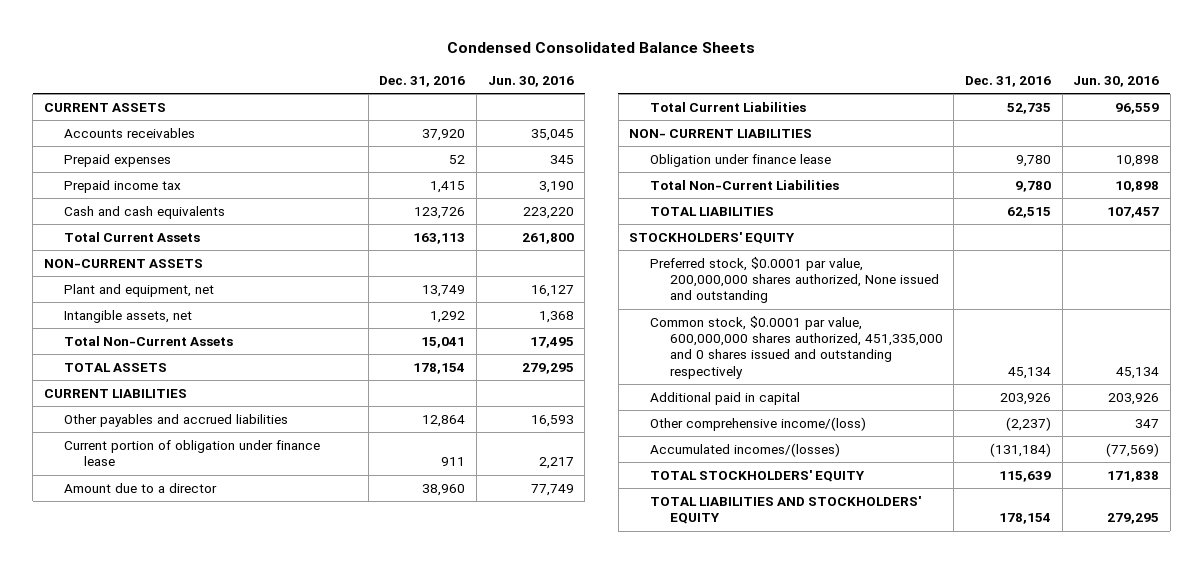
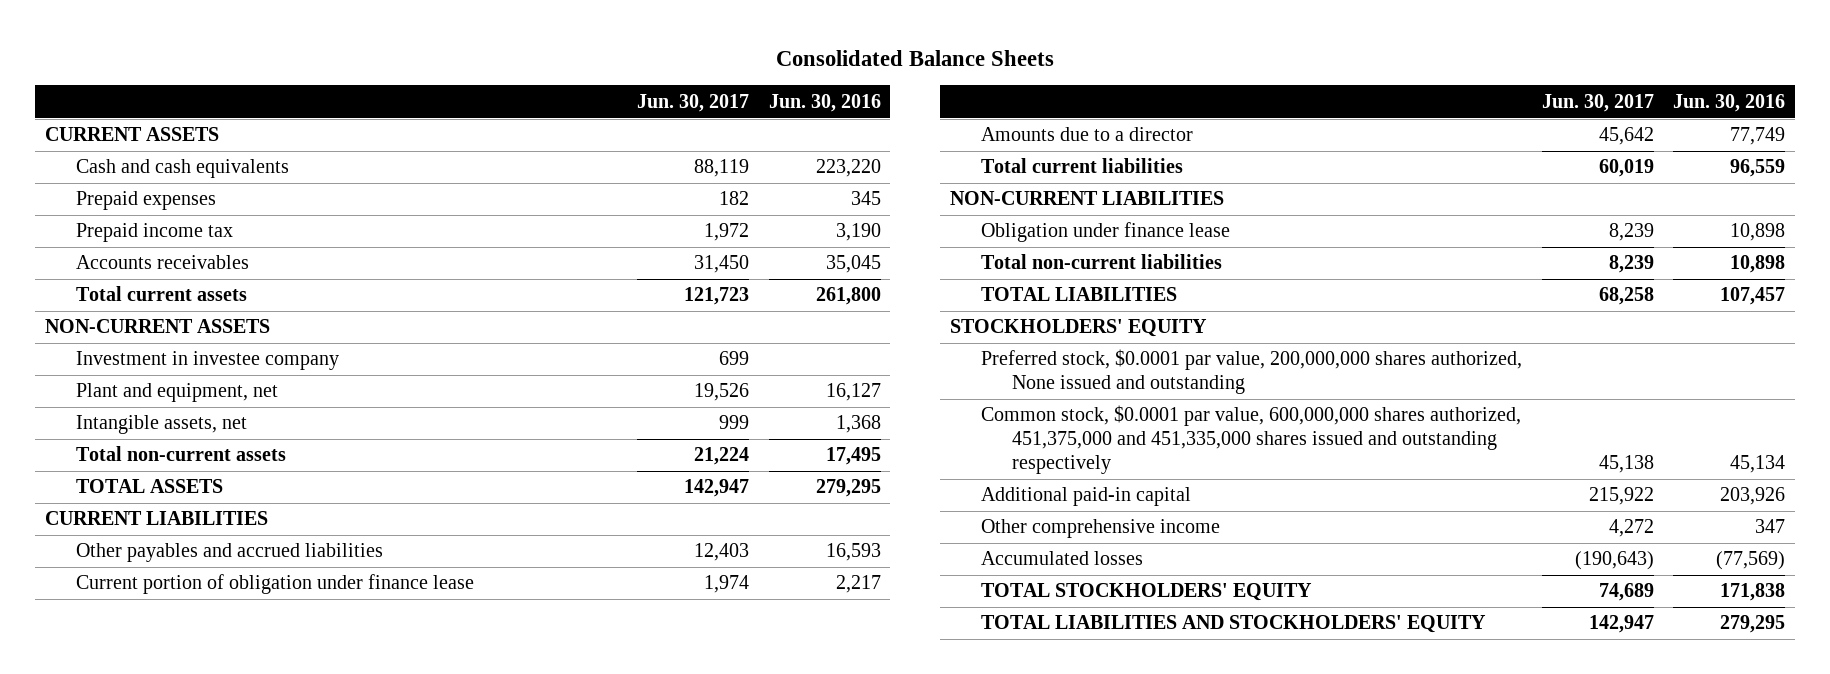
[447,42,756,54] Condensed Consolidated Balance Sheets -> [776,49,1055,66] Consolidated Balance Sheets
[379,75,466,87] Dec. 31, 2016 -> none
none -> [636,93,749,112] Jun. 30, 2017
[63,205,225,219] Cash and cash equivalents -> [75,159,289,179] Cash and cash equivalents
[63,127,195,138] Accounts receivables -> [75,255,249,270] Accounts receivables
[63,231,200,242] Total Current Assets -> [75,286,247,302] Total current assets
none -> [75,351,339,371] Investment in investee company
[63,335,233,346] Total Non-Current Assets -> [75,446,286,462] Total non-current assets
[63,482,217,493] Amount due to a director -> [980,127,1193,142] Amounts due to a director
[649,101,806,112] Total Current Liabilities -> [980,158,1183,174] Total current liabilities
[629,128,813,138] NON- CURRENT LIABILITIES -> [949,191,1224,206] NON-CURRENT LIABILITIES
[649,179,839,190] Total Non-Current Liabilities -> [980,254,1222,270] Total non-current liabilities
[649,315,943,379] Common stock, $0.0001 par value, 600,000,000 shares authorized, 451,335,000 and 0 shares issued and outstanding respectively -> [980,405,1521,475] Common stock, $0.0001 par value, 600,000,000 shares authorized, 451,375,000 and 451,335,000 shares issued and outstanding respectively
[649,391,800,405] Additional paid in capital -> [980,487,1191,507] Additional paid-in capital
[649,416,866,431] Other comprehensive income/(loss) -> [980,519,1220,539] Other comprehensive income
[649,442,840,457] Accumulated incomes/(losses) -> [980,551,1143,566] Accumulated losses

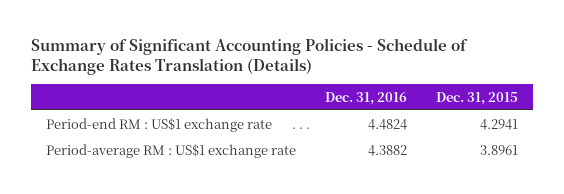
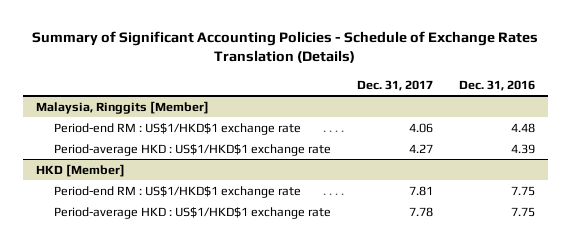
[435,91,518,105] Dec. 31, 2015 -> none
none -> [356,79,433,91] Dec. 31, 2017
none -> [35,100,209,114] Malaysia, Ringgits [Member]
[45,117,272,132] Period-end RM : US$1 exchange rate -> [53,122,301,135] Period-end RM : US$1/HKD$1 exchange rate
[367,118,407,130] 4.4824 -> [510,122,535,133] 4.48
[45,143,296,158] Period-average RM : US$1 exchange rate -> [53,143,331,156] Period-average HKD : US$1/HKD$1 exchange rate
[367,144,407,156] 4.3882 -> [510,143,535,154] 4.39
none -> [35,163,125,177] HKD [Member]
none -> [53,185,301,198] Period-end RM : US$1/HKD$1 exchange rate
none -> [53,206,331,219] Period-average HKD : US$1/HKD$1 exchange rate

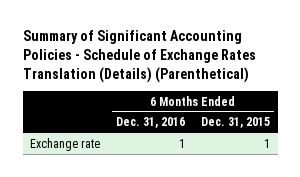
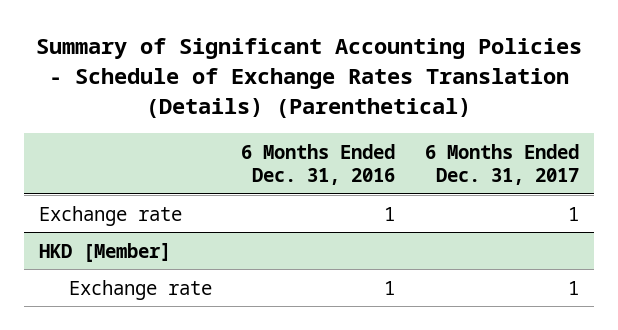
[200,117,270,129] Dec. 31, 2015 -> none
none -> [425,143,580,185] 6 Months Ended Dec. 31, 2017
none -> [39,242,172,262] HKD [Member]
none -> [68,279,212,300] Exchange rate

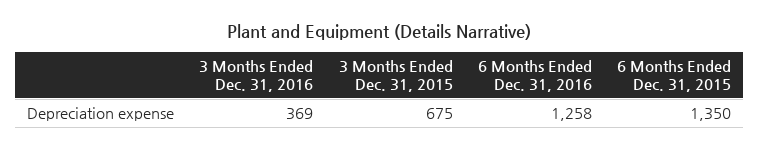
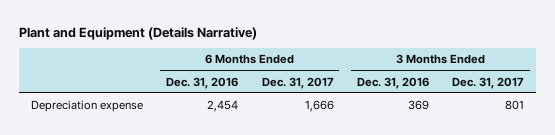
[338,59,453,92] 3 Months Ended Dec. 31, 2015 -> none
[616,59,731,92] 6 Months Ended Dec. 31, 2015 -> none
none -> [261,76,334,89] Dec. 31, 2017
none -> [452,76,525,89] Dec. 31, 2017
[550,108,592,122] 1,258 -> [207,100,239,113] 2,454

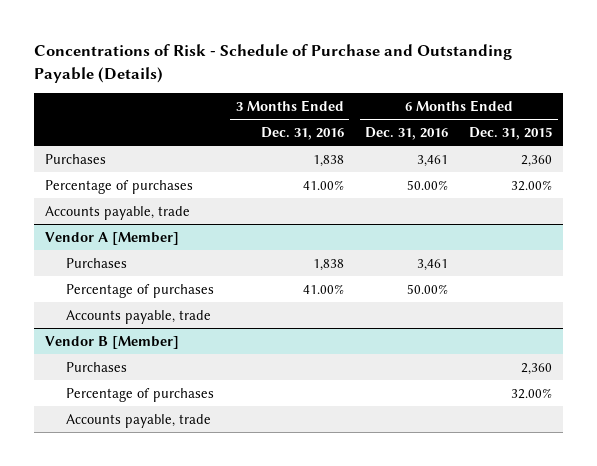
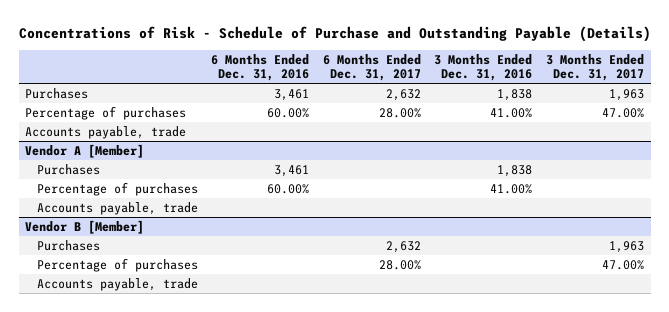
[469,126,553,140] Dec. 31, 2015 -> none
none -> [322,53,421,81] 6 Months Ended Dec. 31, 2017
none -> [545,53,644,81] 3 Months Ended Dec. 31, 2017
[407,179,449,190] 50.00% -> [267,107,310,118] 60.00%
[407,283,449,294] 50.00% -> [267,183,310,194] 60.00%

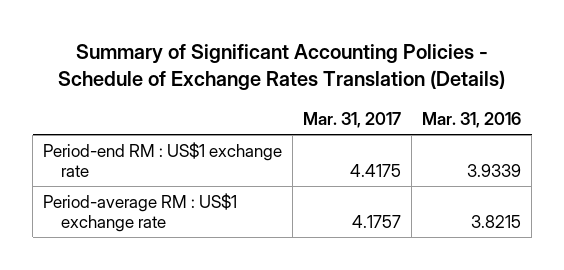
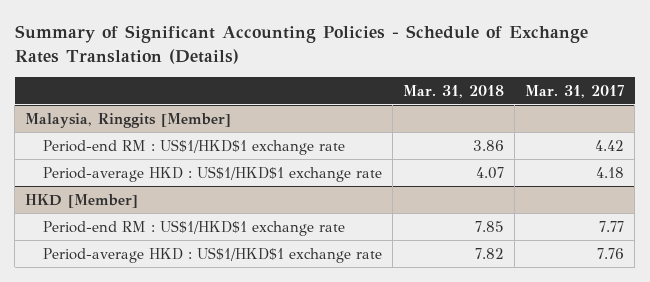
[422,112,522,129] Mar. 31, 2016 -> none
none -> [403,84,505,98] Mar. 31, 2018
none -> [25,112,232,128] Malaysia, Ringgits [Member]
[43,141,283,178] Period-end RM : US$1 exchange rate -> [43,138,346,155] Period-end RM : US$1/HKD$1 exchange rate
[350,164,402,178] 4.4175 -> [595,139,625,151] 4.42
[43,192,238,233] Period-average RM : US$1 exchange rate -> [43,165,383,182] Period-average HKD : US$1/HKD$1 exchange rate
[352,215,402,229] 4.1757 -> [596,166,625,178] 4.18
none -> [25,193,139,208] HKD [Member]
none -> [43,219,346,236] Period-end RM : US$1/HKD$1 exchange rate
none -> [43,246,383,263] Period-average HKD : US$1/HKD$1 exchange rate

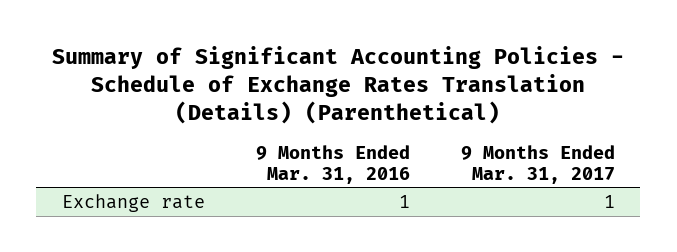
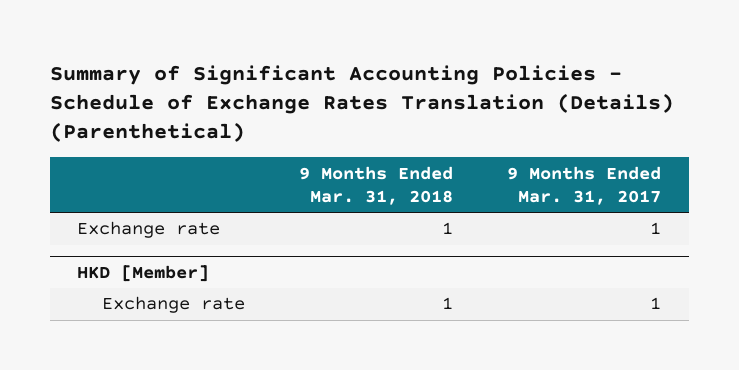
[255,144,410,184] 9 Months Ended Mar. 31, 2016 -> none
none -> [299,165,454,206] 9 Months Ended Mar. 31, 2018
none -> [77,265,210,283] HKD [Member]
none -> [101,296,245,314] Exchange rate

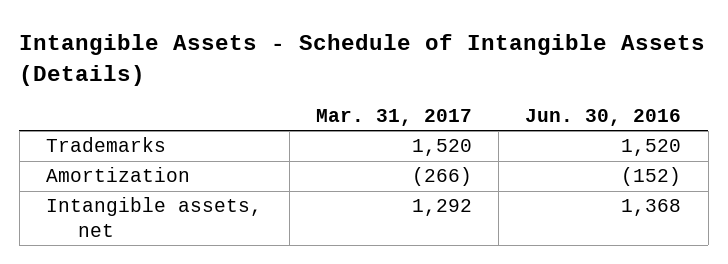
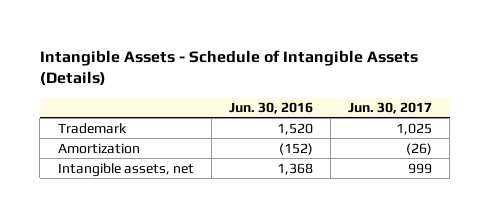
[315,108,472,126] Mar. 31, 2017 -> none
none -> [348,102,433,115] Jun. 30, 2017
[46,137,167,153] Trademarks -> [57,122,127,134] Trademark

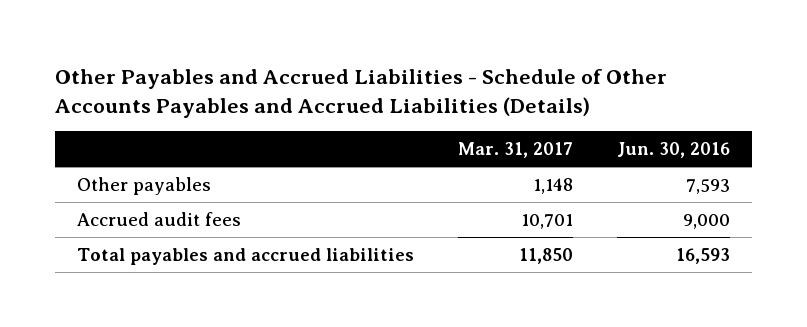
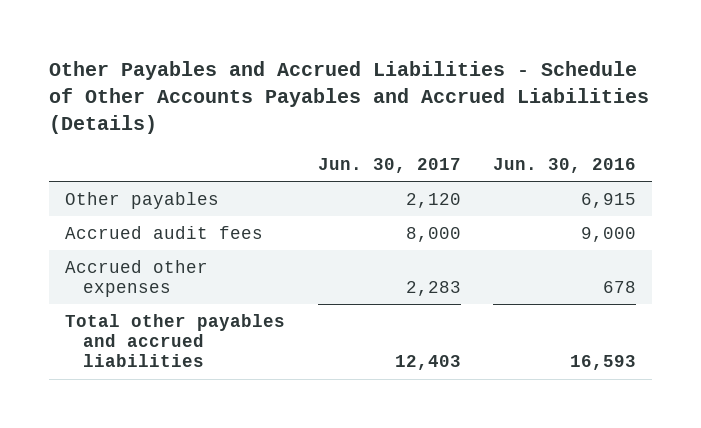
[458,142,574,159] Mar. 31, 2017 -> none
none -> [317,157,461,173] Jun. 30, 2017
[686,178,731,194] 7,593 -> [580,192,636,208] 6,915
none -> [65,259,209,297] Accrued other expenses
[77,247,415,265] Total payables and accrued liabilities -> [65,313,286,368] Total other payables and accrued liabilities

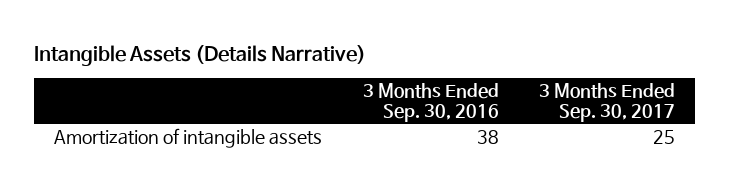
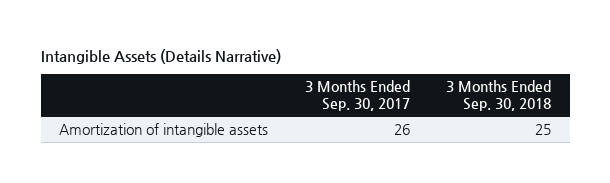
[362,82,499,123] 3 Months Ended Sep. 30, 2016 -> none
none -> [446,80,552,112] 3 Months Ended Sep. 30, 2018
[653,129,676,144] 25 -> [393,124,410,136] 26

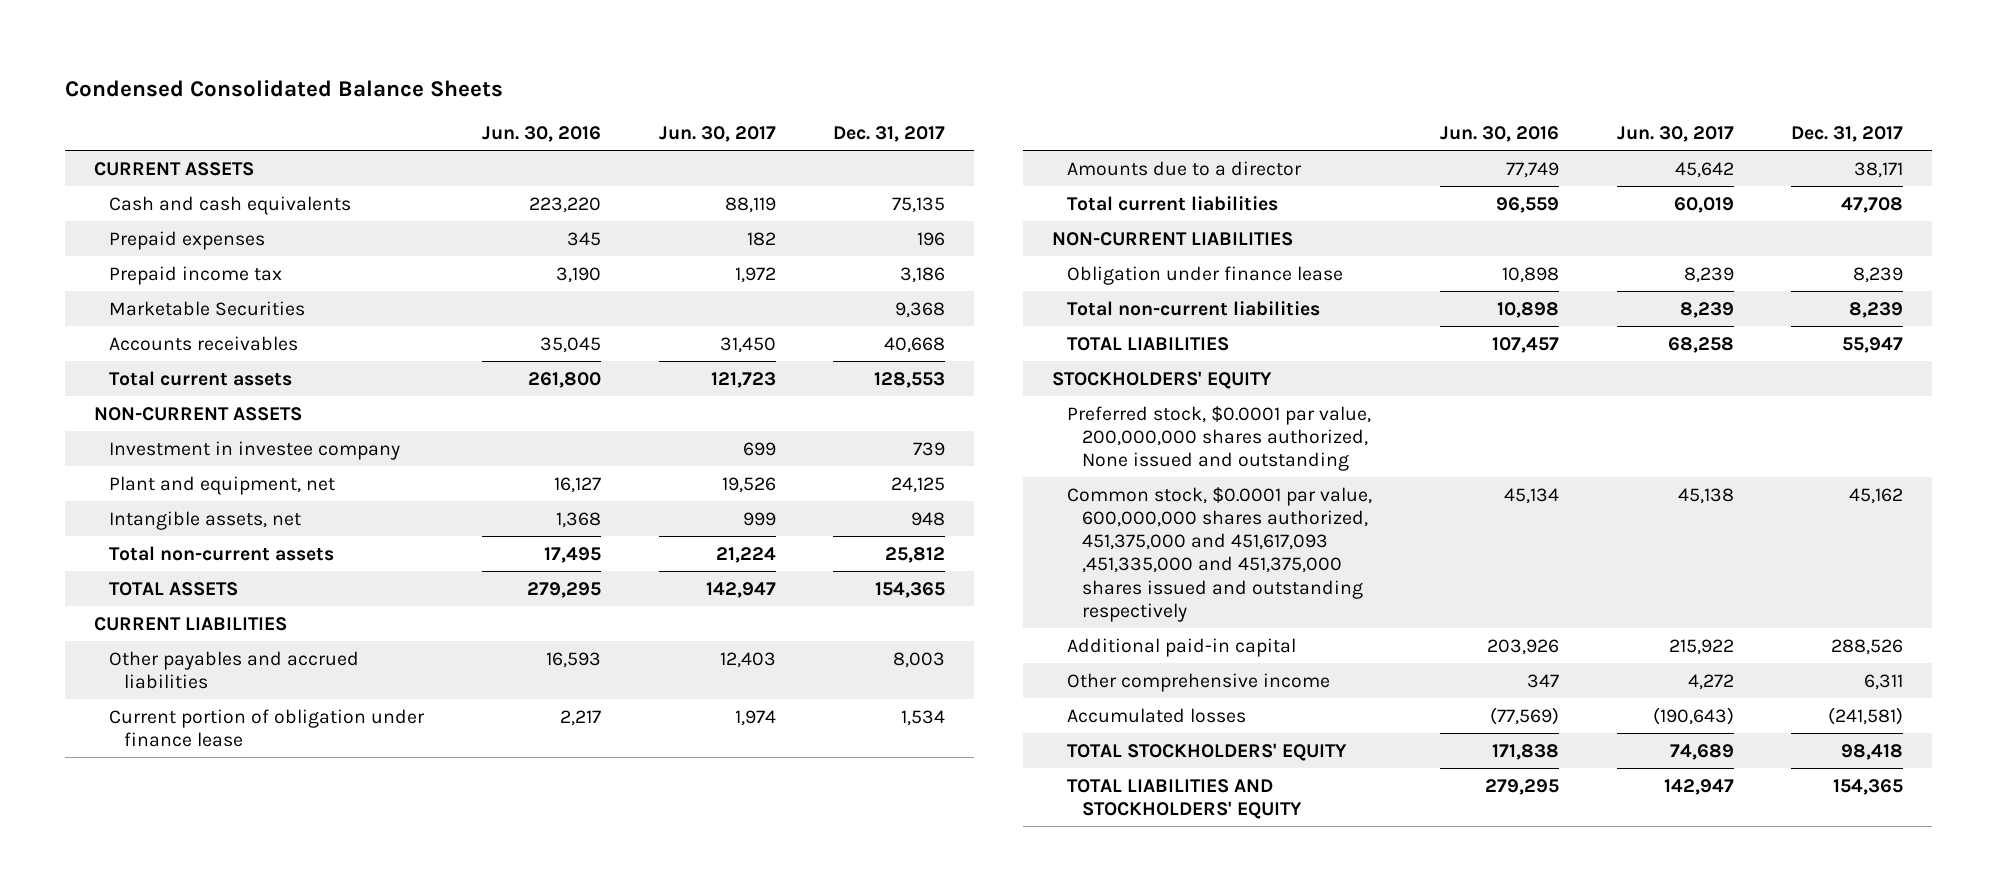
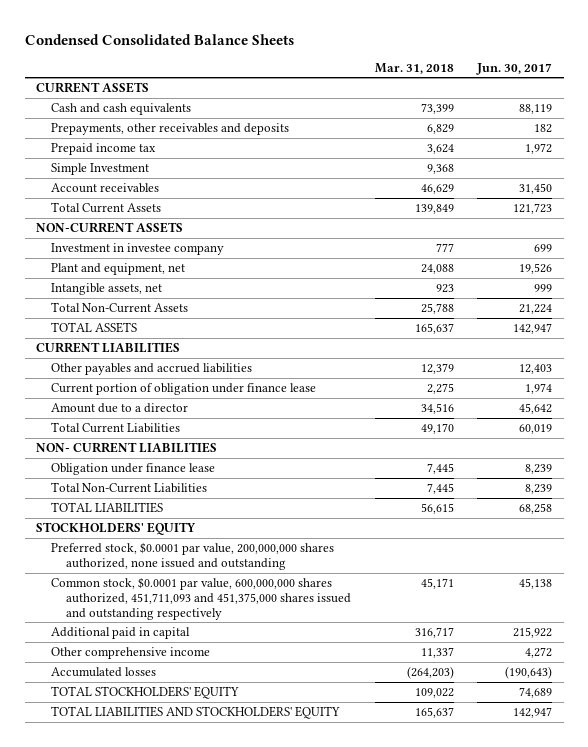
[481,126,601,143] Jun. 30, 2016 -> none
[833,126,946,143] Dec. 31, 2017 -> none
none -> [374,62,454,74] Mar. 31, 2018
[108,230,265,250] Prepaid expenses -> [51,123,290,136] Prepayments, other receivables and deposits
[108,300,305,316] Marketable Securities -> none
none -> [51,163,150,176] Simple Investment
[108,335,298,351] Accounts receivables -> [51,183,160,194] Account receivables
[108,370,292,386] Total current assets -> [51,202,162,214] Total Current Assets
[108,545,334,561] Total non-current assets -> [51,302,189,314] Total Non-Current Assets
[1066,160,1302,176] Amounts due to a director -> [51,403,189,414] Amount due to a director
[1066,195,1278,211] Total current liabilities -> [51,422,181,434] Total Current Liabilities
[1052,231,1294,246] NON-CURRENT LIABILITIES -> [36,442,218,454] NON- CURRENT LIABILITIES
[1066,300,1320,316] Total non-current liabilities -> [51,482,208,494] Total Non-Current Liabilities
[1066,405,1371,472] Preferred stock, $0.0001 par value, 200,000,000 shares authorized, None issued and outstanding -> [51,542,335,570] Preferred stock, $0.0001 par value, 200,000,000 shares authorized, none issued and outstanding
[1066,486,1372,622] Common stock, $0.0001 par value, 600,000,000 shares authorized, 451,375,000 and 451,617,093 ,451,335,000 and 451,375,000 shares issued and outstanding respectively -> [51,577,352,620] Common stock, $0.0001 par value, 600,000,000 shares authorized, 451,711,093 and 451,375,000 shares issued and outstanding respectively
[1066,637,1296,657] Additional paid-in capital -> [51,627,191,640] Additional paid in capital

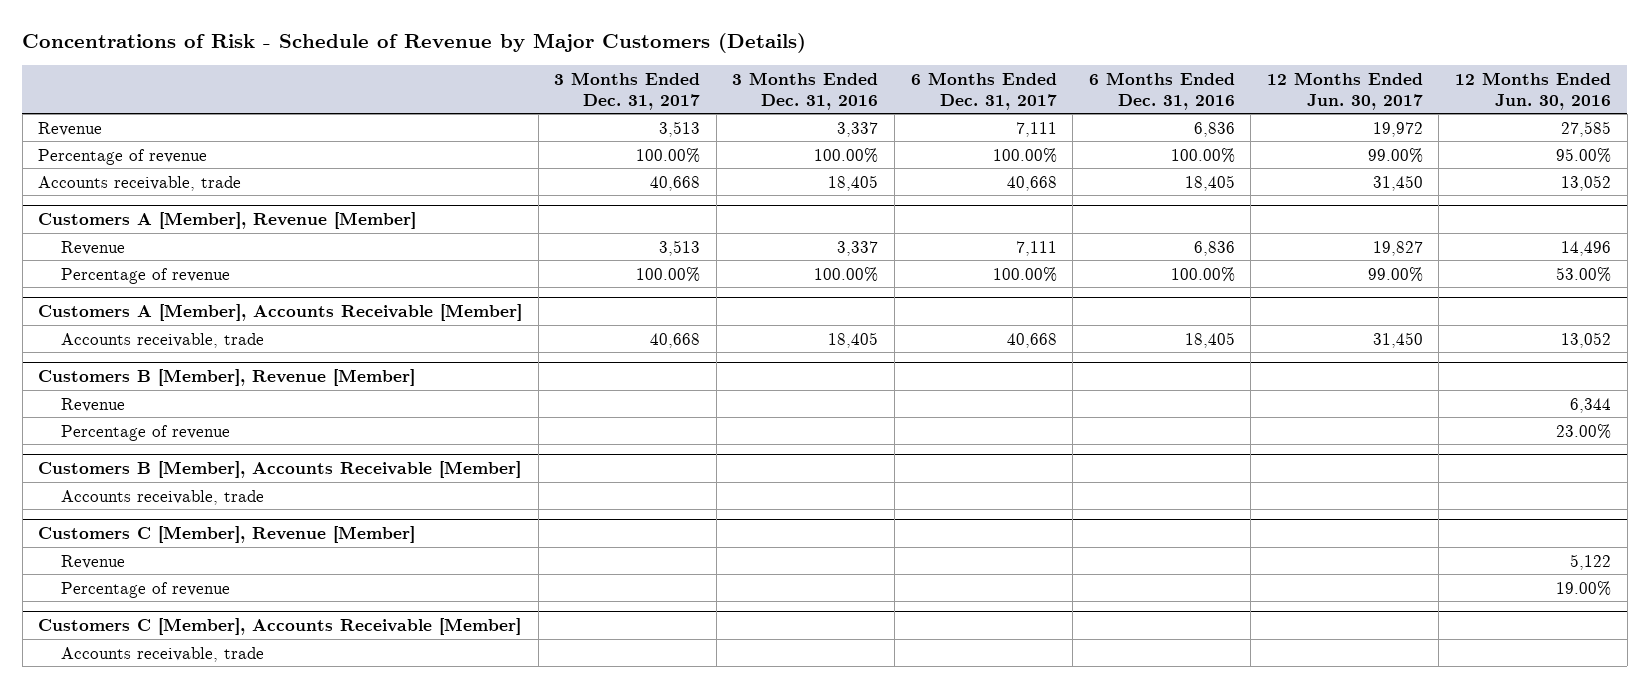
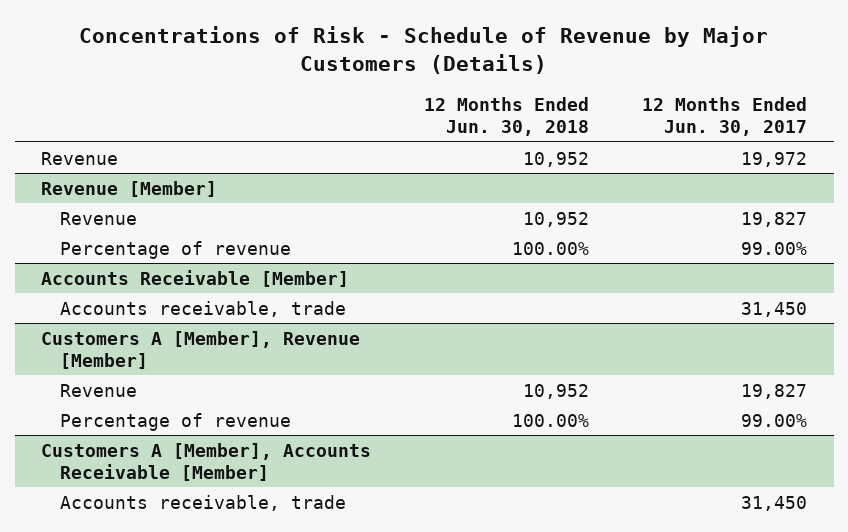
[554,71,701,110] 3 Months Ended Dec. 31, 2017 -> none
[732,71,879,110] 3 Months Ended Dec. 31, 2016 -> none
[910,71,1057,110] 6 Months Ended Dec. 31, 2017 -> none
[1088,71,1235,110] 6 Months Ended Dec. 31, 2016 -> none
[1454,71,1611,110] 12 Months Ended Jun. 30, 2016 -> none
none -> [424,97,590,137] 12 Months Ended Jun. 30, 2018
none -> [41,180,218,197] Revenue [Member]
none -> [59,211,137,225] Revenue
none -> [41,269,350,287] Accounts Receivable [Member]
[38,368,416,386] Customers B [Member], Revenue [Member] -> none
[60,397,125,412] Revenue -> none
[60,424,230,441] Percentage of revenue -> none
[38,460,522,478] Customers B [Member], Accounts Receivable [Member] -> none
[60,489,264,505] Accounts receivable, trade -> none
[38,525,416,543] Customers C [Member], Revenue [Member] -> none
[60,554,125,569] Revenue -> none
[60,581,230,598] Percentage of revenue -> none
[38,617,522,635] Customers C [Member], Accounts Receivable [Member] -> none
[60,646,264,662] Accounts receivable, trade -> none

